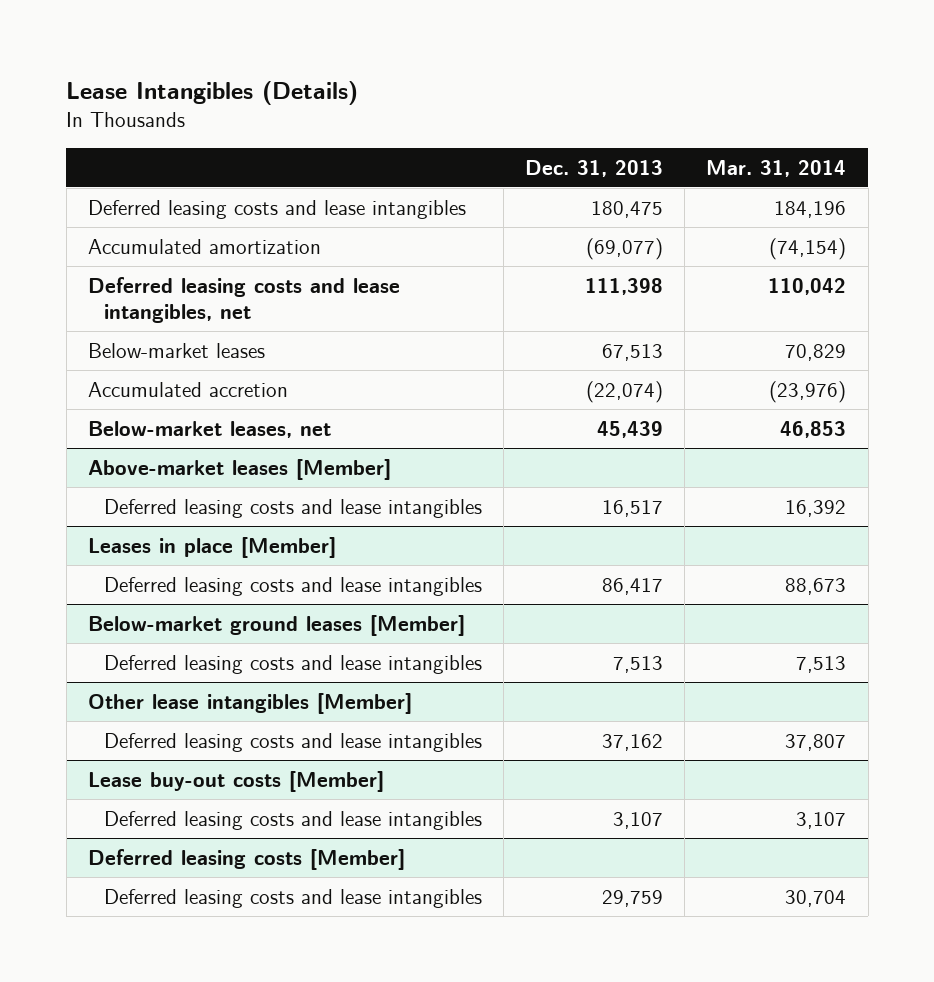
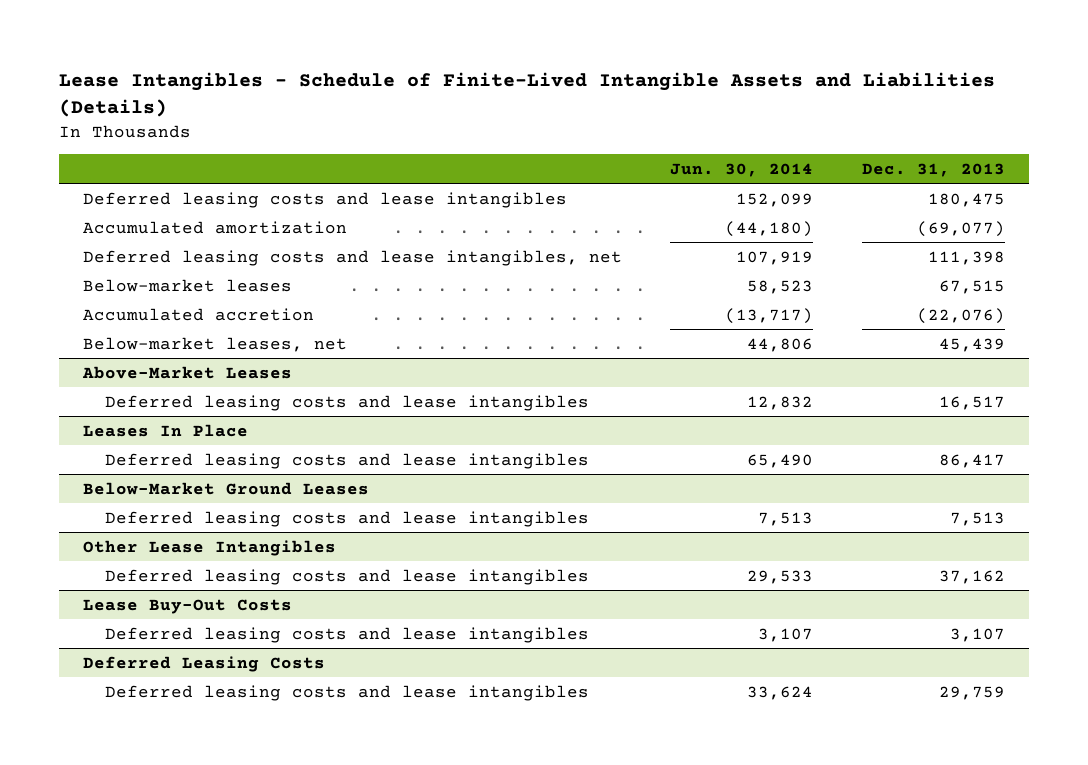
[66,80,359,105] Lease Intangibles (Details) -> [59,72,996,118] Lease Intangibles - Schedule of Finite-Lived Intangible Assets and Liabilities (Details)
[706,159,847,177] Mar. 31, 2014 -> none
none -> [670,162,814,177] Jun. 30, 2014
[602,343,664,361] 67,513 -> [938,279,1005,294] 67,515
[586,380,664,403] (22,074) -> [916,307,1005,324] (22,076)
[87,458,391,480] Above-market leases [Member] -> [82,365,293,379] Above-Market Leases
[87,536,336,558] Leases in place [Member] -> [83,423,249,437] Leases In Place
[87,614,465,636] Below-market ground leases [Member] -> [83,481,370,495] Below-Market Ground Leases
[87,692,412,714] Other lease intangibles [Member] -> [83,539,337,556] Other Lease Intangibles
[87,770,384,792] Lease buy-out costs [Member] -> [83,598,293,614] Lease Buy-Out Costs
[87,848,405,870] Deferred leasing costs [Member] -> [83,655,326,672] Deferred Leasing Costs

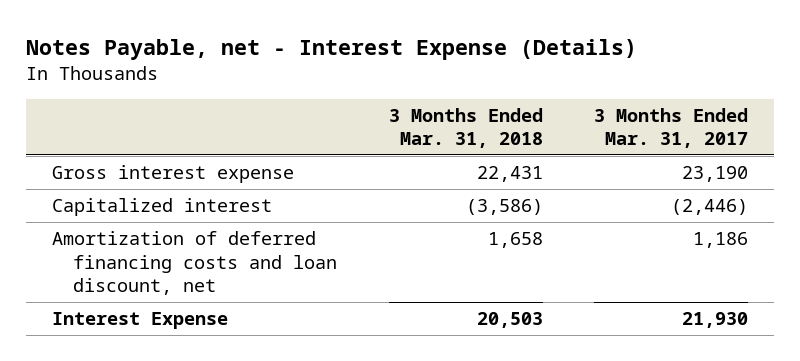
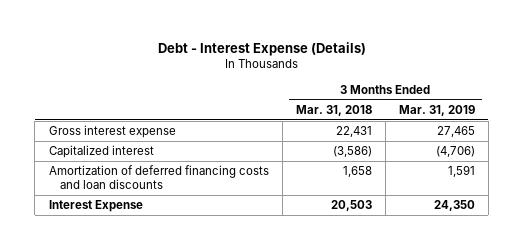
[26,39,638,61] Notes Payable, net - Interest Expense (Details) -> [157,41,366,56] Debt - Interest Expense (Details)
[594,107,749,149] 3 Months Ended Mar. 31, 2017 -> none
none -> [398,104,475,116] Mar. 31, 2019
[52,231,337,295] Amortization of deferred financing costs and loan discount, net -> [48,165,269,190] Amortization of deferred financing costs and loan discounts

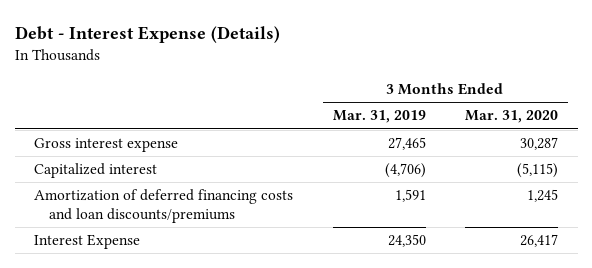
[295,104,372,116] Mar. 31, 2018 -> none
none -> [464,110,558,124] Mar. 31, 2020
[48,165,269,190] Amortization of deferred financing costs and loan discounts -> [34,189,294,223] Amortization of deferred financing costs and loan discounts/premiums

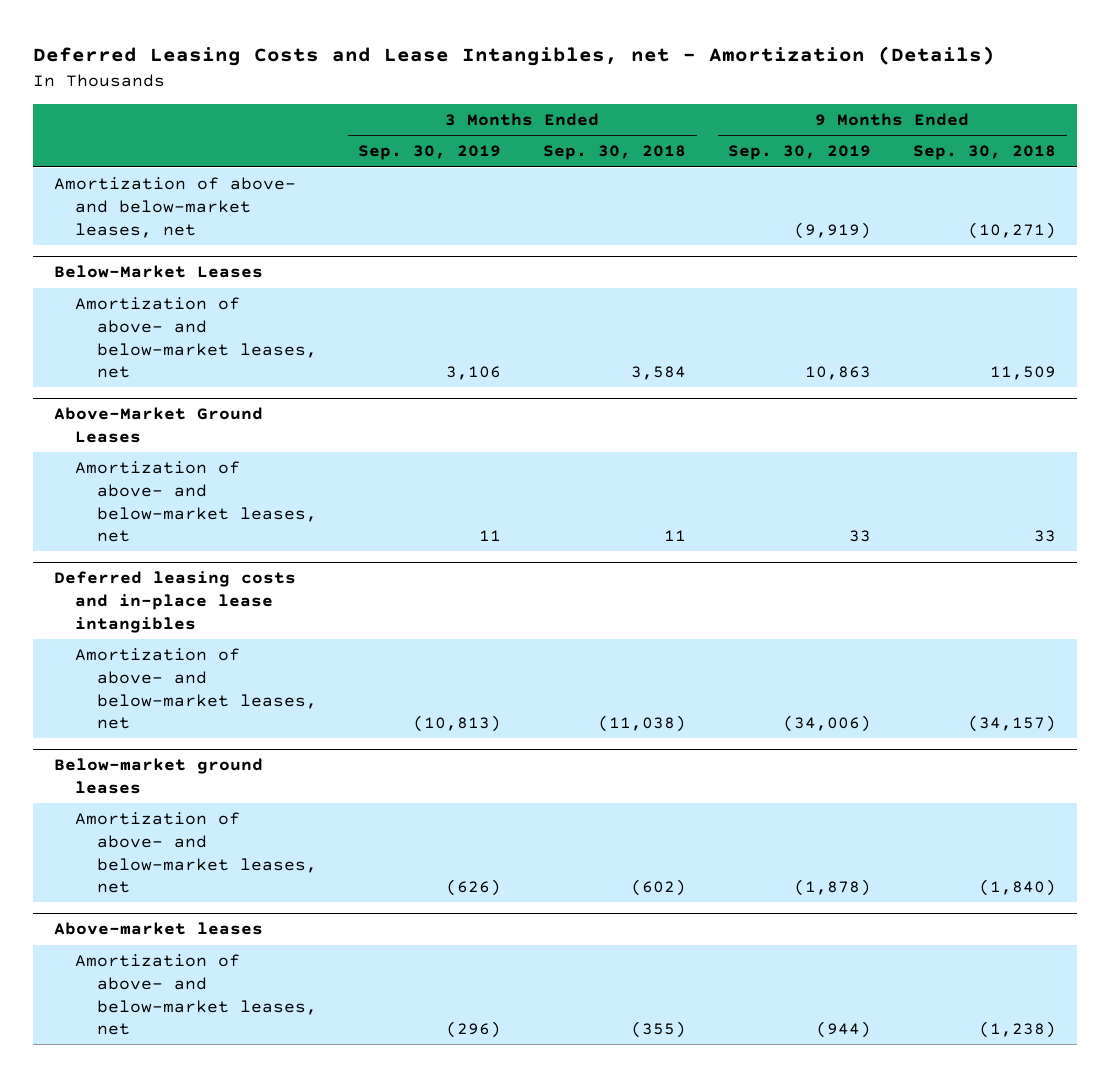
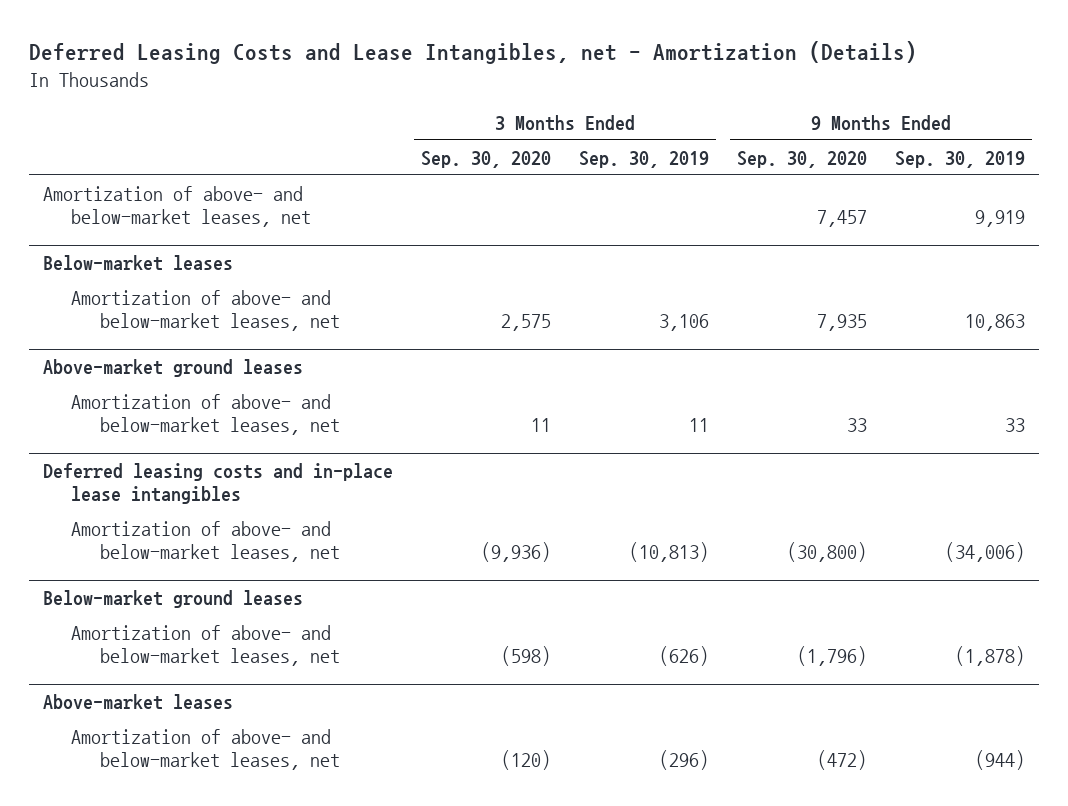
[543,145,687,161] Sep. 30, 2018 -> none
[913,145,1057,161] Sep. 30, 2018 -> none
none -> [420,150,551,168] Sep. 30, 2020
none -> [737,150,868,168] Sep. 30, 2020
[794,221,872,239] (9,919) -> [975,209,1026,227] 9,919
[54,265,264,279] Below-Market Leases -> [42,255,233,272] Below-market leases
[54,407,264,444] Above-Market Ground Leases -> [42,359,303,378] Above-market ground leases

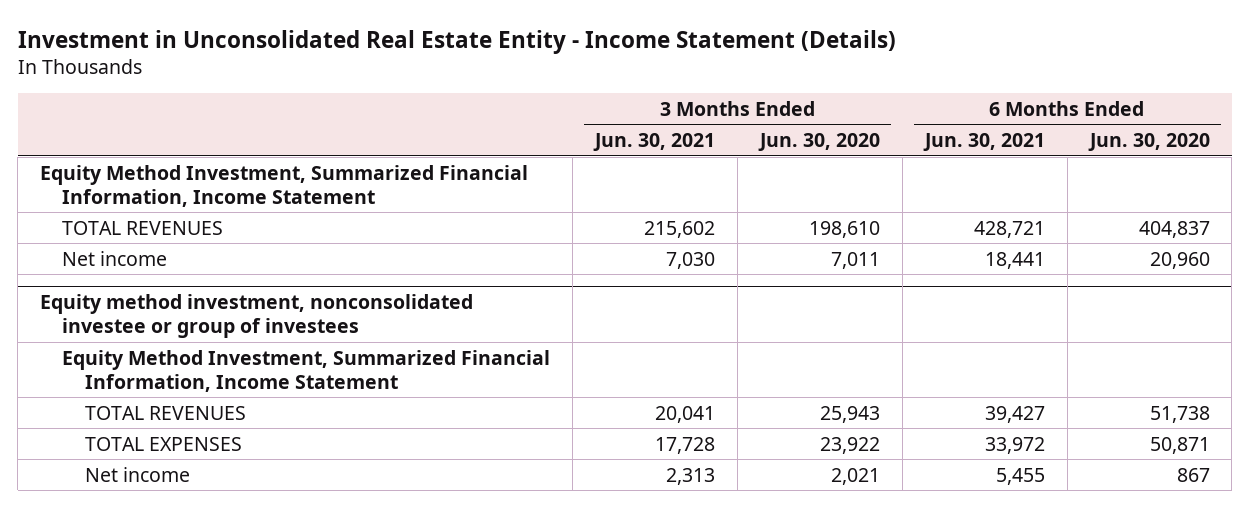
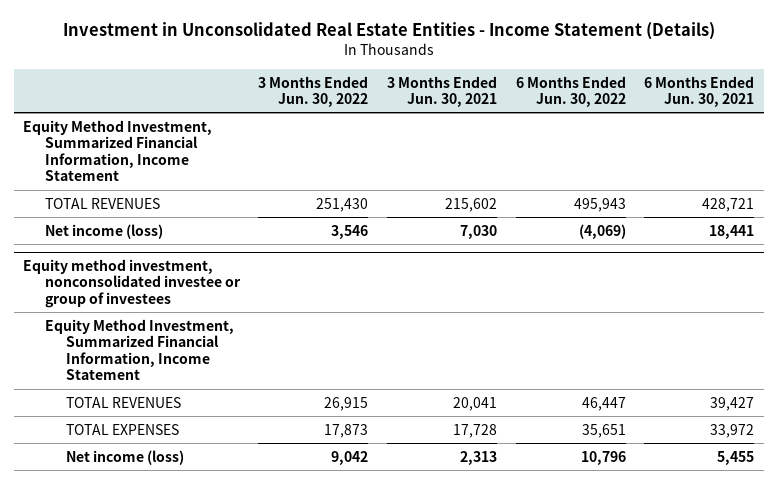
[17,29,896,54] Investment in Unconsolidated Real Estate Entity - Income Statement (Details) -> [62,21,715,40] Investment in Unconsolidated Real Estate Entities - Income Statement (Details)
[757,133,880,152] Jun. 30, 2020 -> none
[1087,133,1210,152] Jun. 30, 2020 -> none
none -> [258,75,369,108] 3 Months Ended Jun. 30, 2022
none -> [515,75,626,108] 6 Months Ended Jun. 30, 2022
[62,250,168,266] Net income -> [44,223,163,239] Net income (loss)
[84,466,190,482] Net income -> [66,449,185,465] Net income (loss)

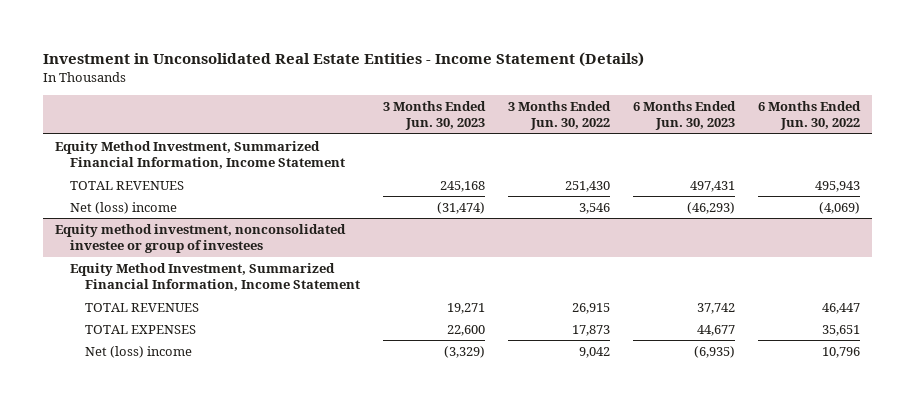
[387,75,498,108] 3 Months Ended Jun. 30, 2021 -> none
[644,75,755,108] 6 Months Ended Jun. 30, 2021 -> none
none -> [383,100,487,131] 3 Months Ended Jun. 30, 2023
none -> [633,100,737,131] 6 Months Ended Jun. 30, 2023
[44,223,163,239] Net income (loss) -> [69,201,177,214] Net (loss) income
[66,449,185,465] Net income (loss) -> [85,345,193,358] Net (loss) income

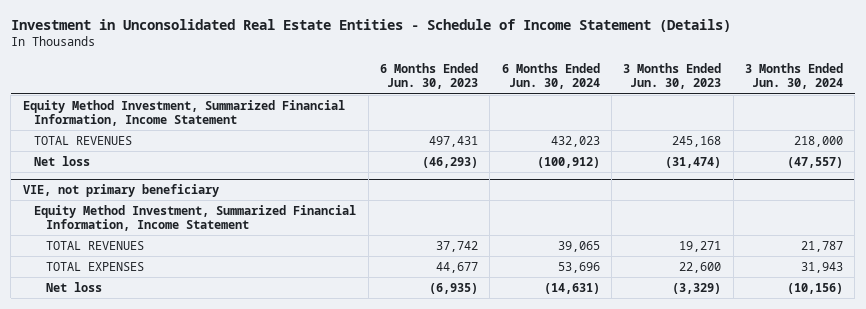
[43,51,645,67] Investment in Unconsolidated Real Estate Entities - Income Statement (Details) -> [10,18,731,32] Investment in Unconsolidated Real Estate Entities - Schedule of Income Statement (Details)
[508,100,612,131] 3 Months Ended Jun. 30, 2022 -> none
[758,100,862,131] 6 Months Ended Jun. 30, 2022 -> none
none -> [501,63,600,90] 6 Months Ended Jun. 30, 2024
none -> [745,63,844,90] 3 Months Ended Jun. 30, 2024
[54,223,346,254] Equity method investment, nonconsolidated investee or group of investees -> none
[69,201,177,214] Net (loss) income -> [34,155,91,166] Net loss
none -> [22,184,219,198] VIE, not primary beneficiary
[85,345,193,358] Net (loss) income -> [46,281,103,292] Net loss

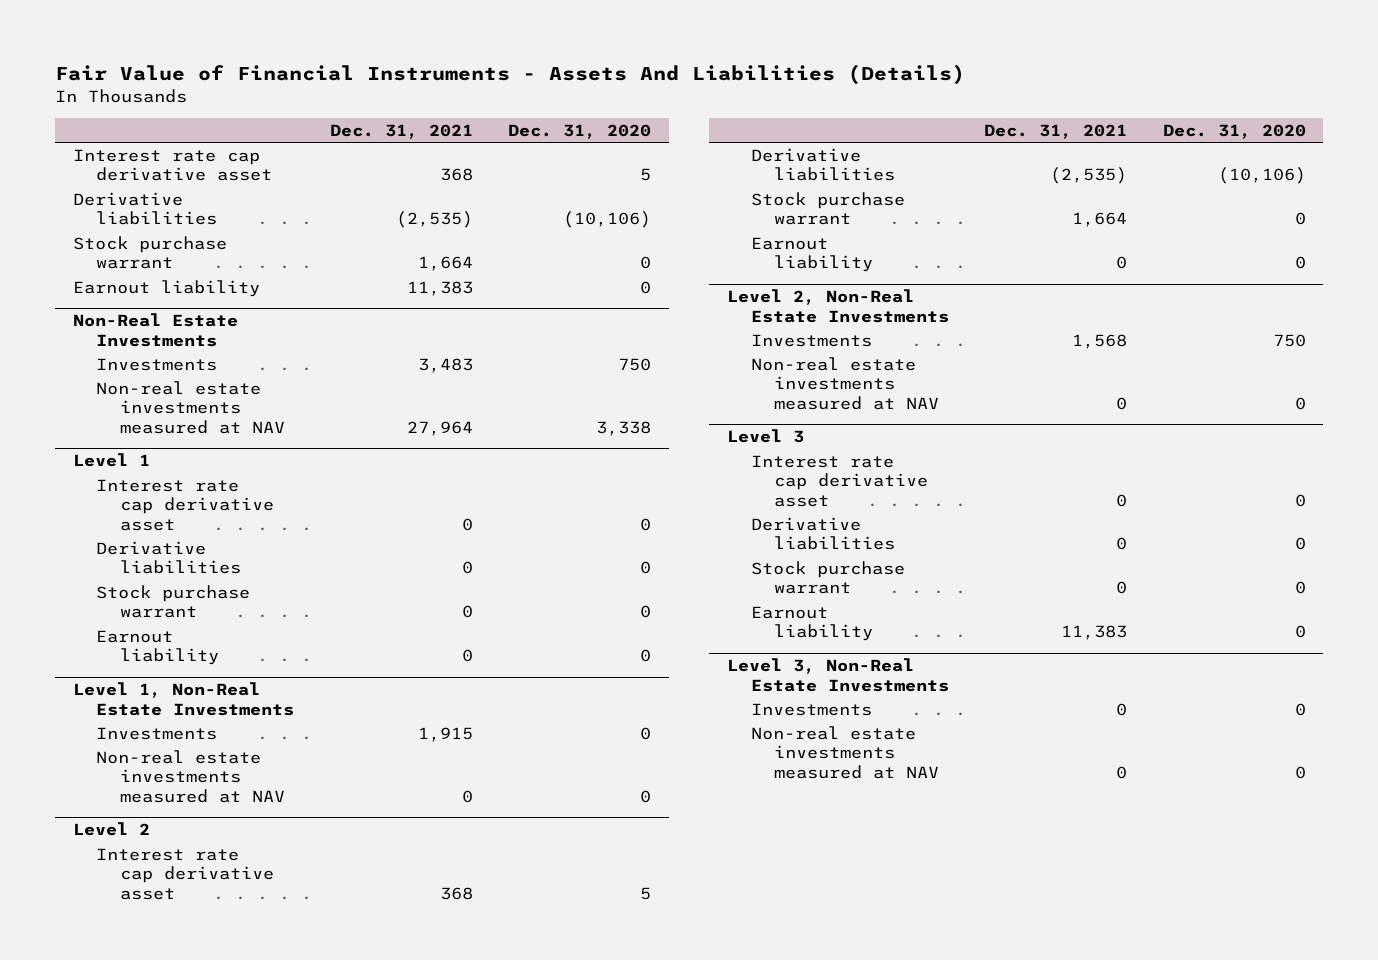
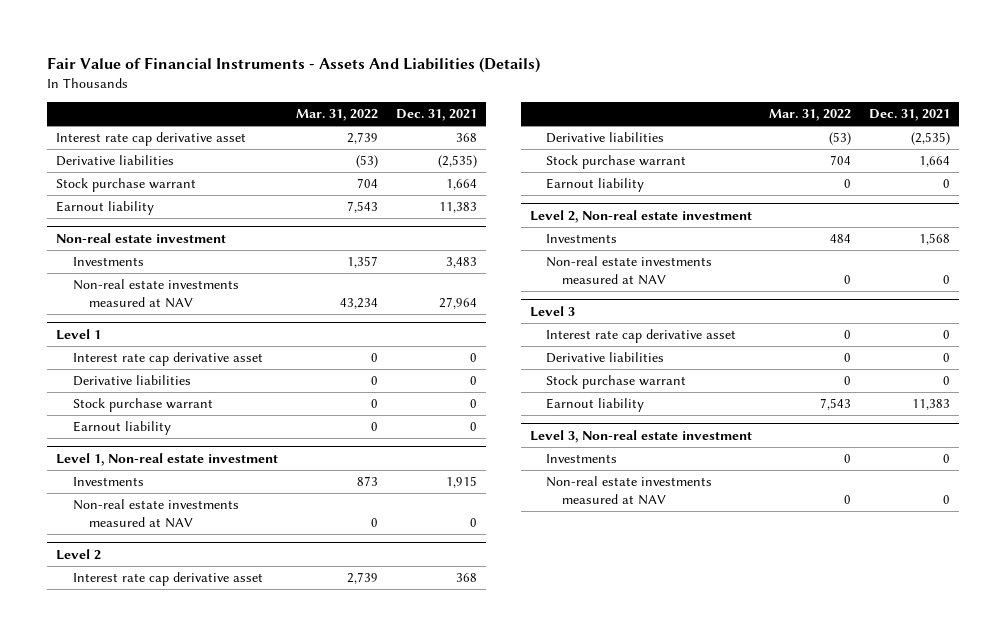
[508,123,652,139] Dec. 31, 2020 -> none
none -> [296,109,379,122] Mar. 31, 2022
[72,313,238,347] Non-Real Estate Investments -> [56,233,227,244] Non-real estate investment
[72,682,295,716] Level 1, Non-Real Estate Investments -> [56,453,279,467] Level 1, Non-real estate investment
[727,289,949,323] Level 2, Non-Real Estate Investments -> [529,210,752,224] Level 2, Non-real estate investment
[727,658,949,692] Level 3, Non-Real Estate Investments -> [529,430,752,444] Level 3, Non-real estate investment

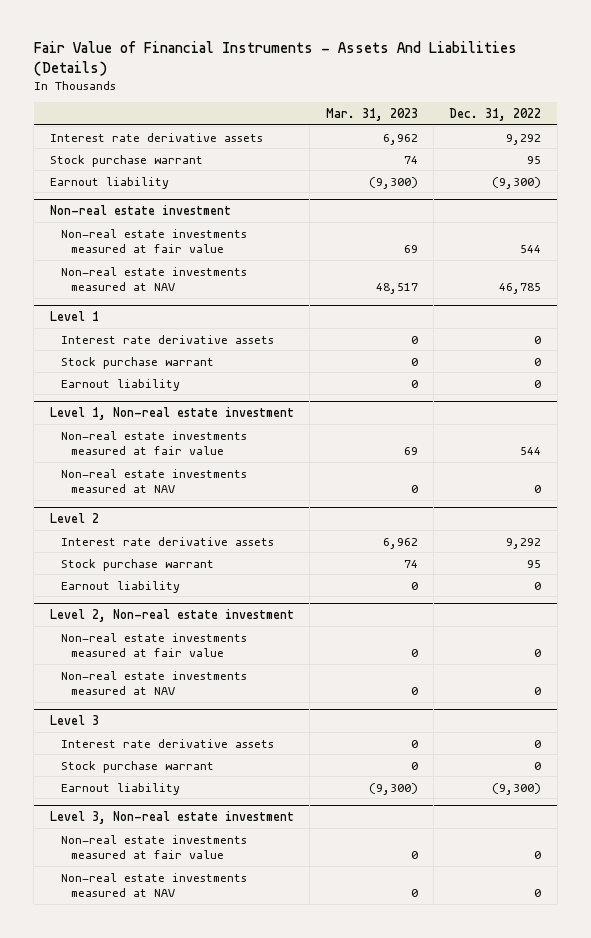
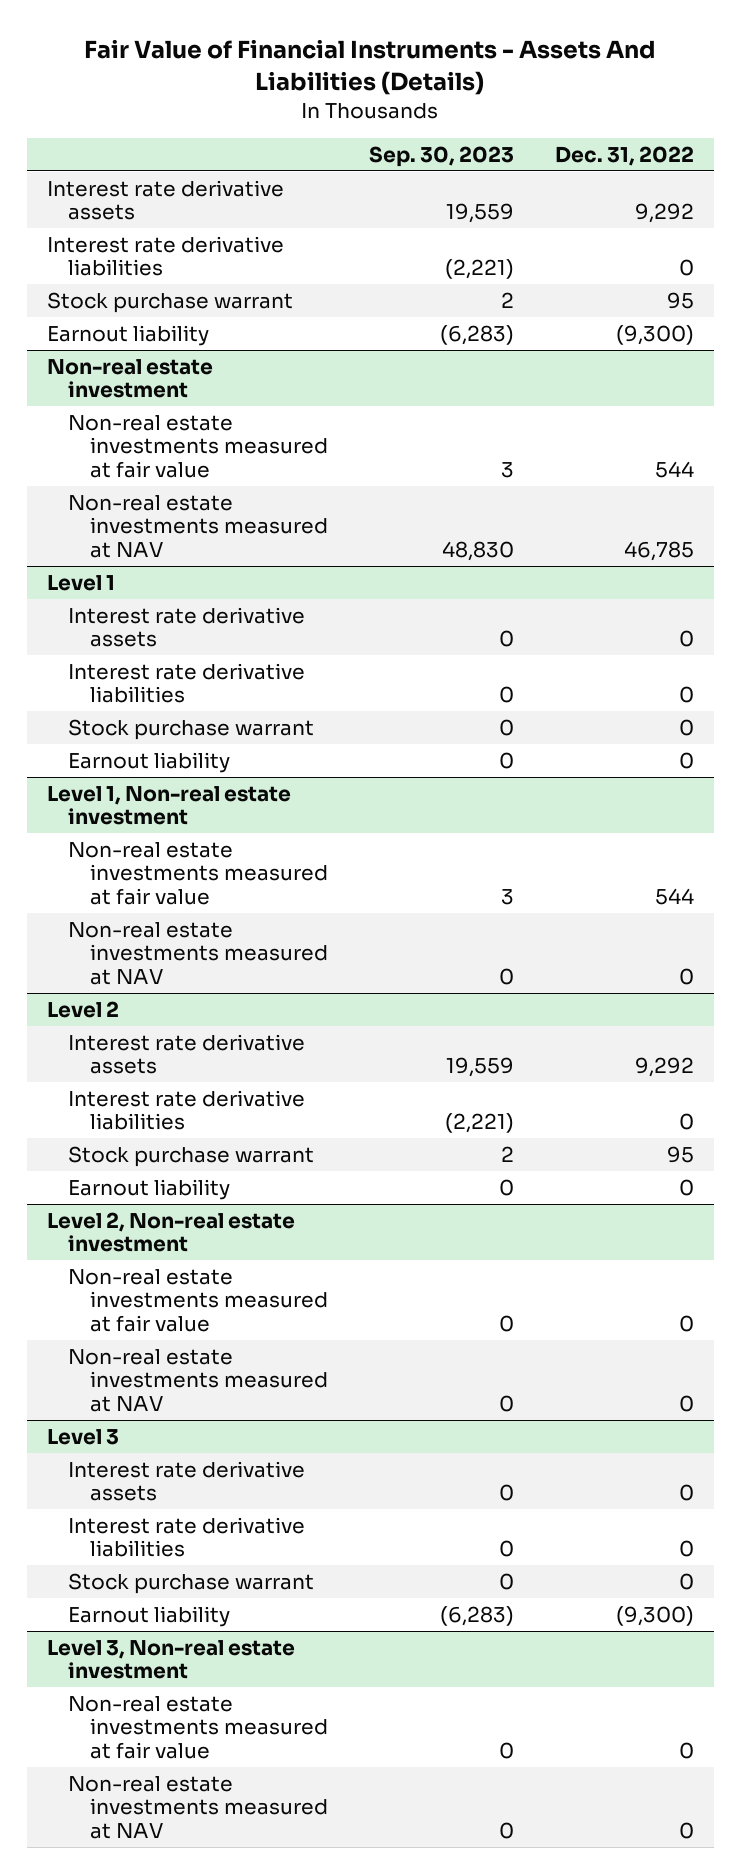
[325,107,418,121] Mar. 31, 2023 -> none
none -> [368,145,514,167] Sep. 30, 2023
none -> [46,235,284,277] Interest rate derivative liabilities
none -> [68,662,306,704] Interest rate derivative liabilities
none -> [68,1089,306,1131] Interest rate derivative liabilities
none -> [68,1516,306,1558] Interest rate derivative liabilities

